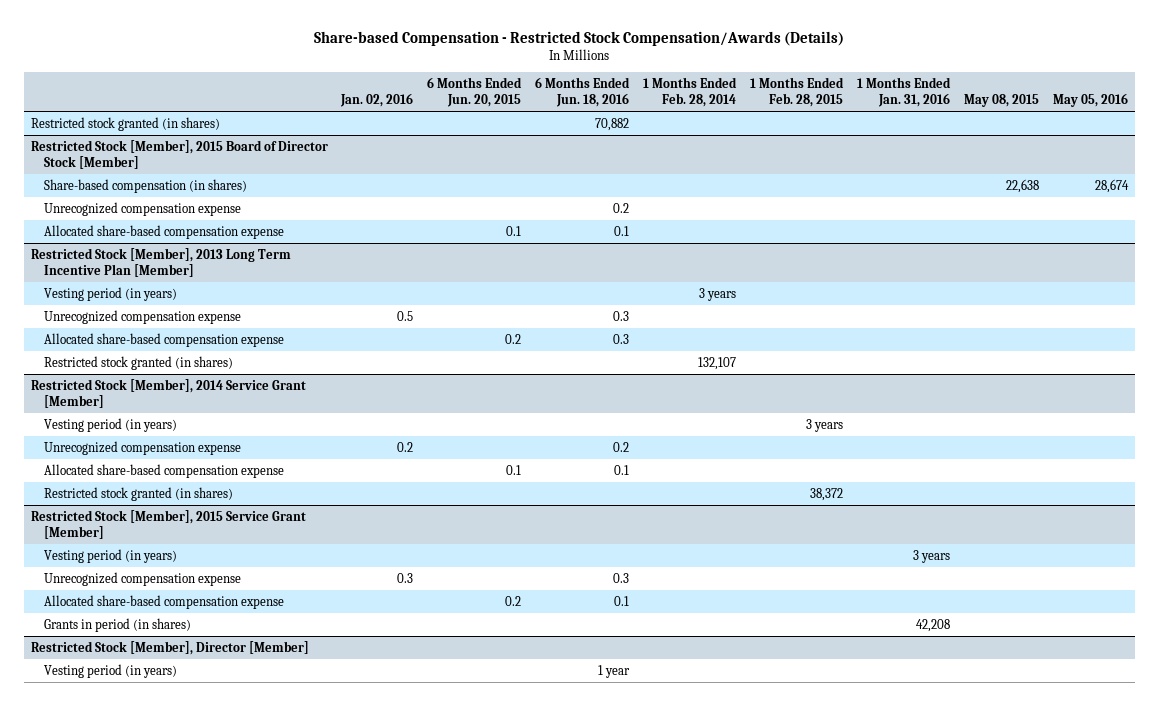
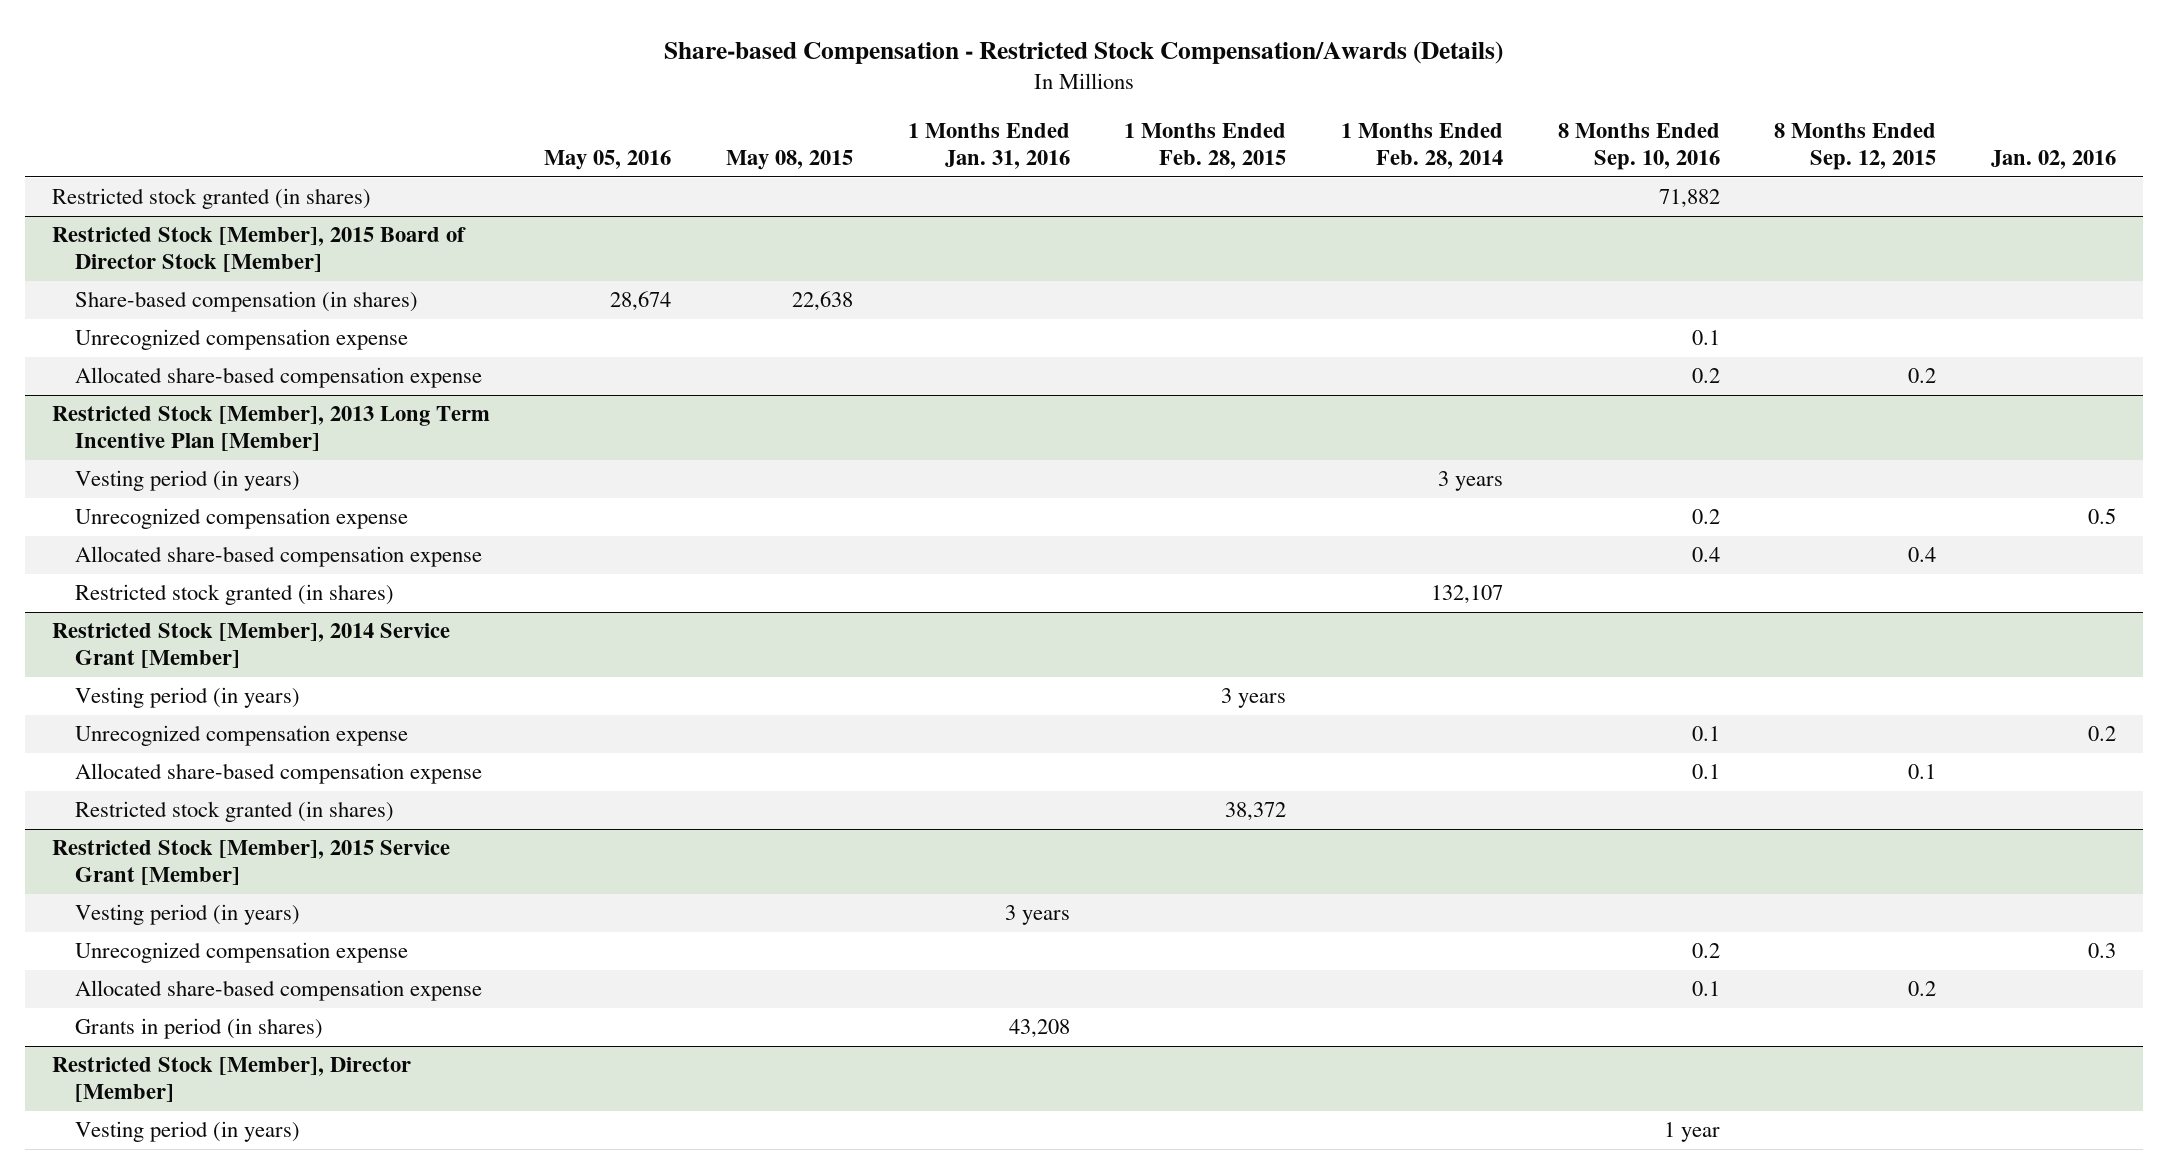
[427,77,523,108] 6 Months Ended Jun. 20, 2015 -> none
[535,77,631,108] 6 Months Ended Jun. 18, 2016 -> none
none -> [1557,123,1720,171] 8 Months Ended Sep. 10, 2016
none -> [1774,123,1937,171] 8 Months Ended Sep. 12, 2015
[916,618,951,632] 42,208 -> [1008,1019,1070,1039] 43,208

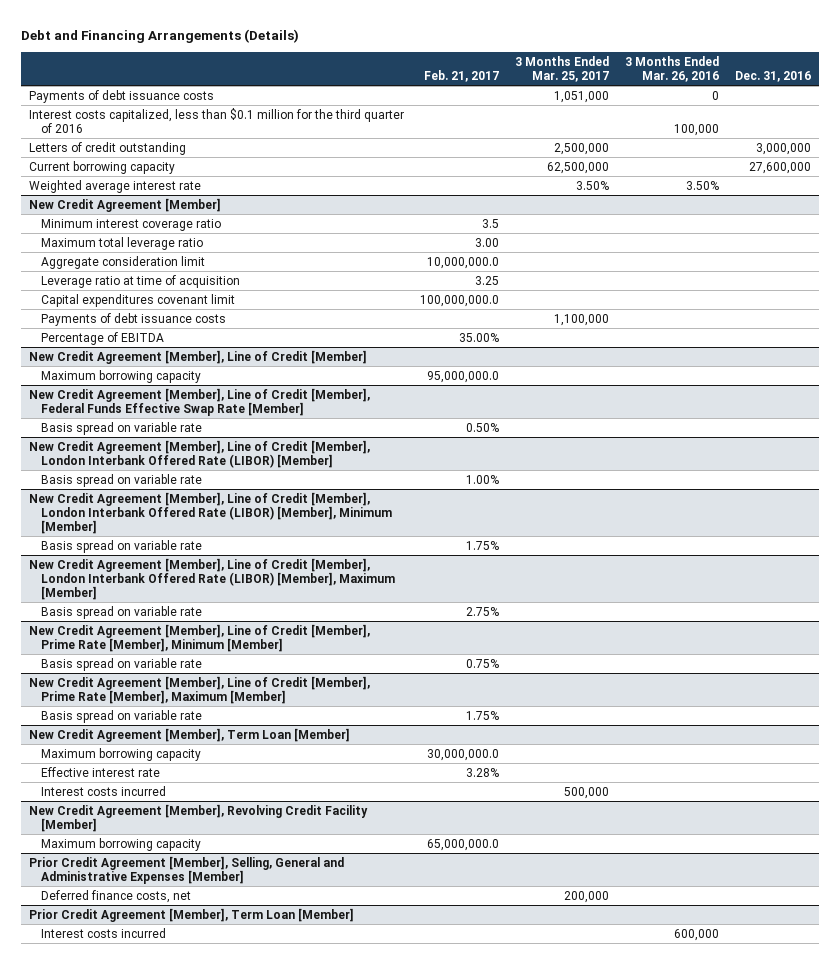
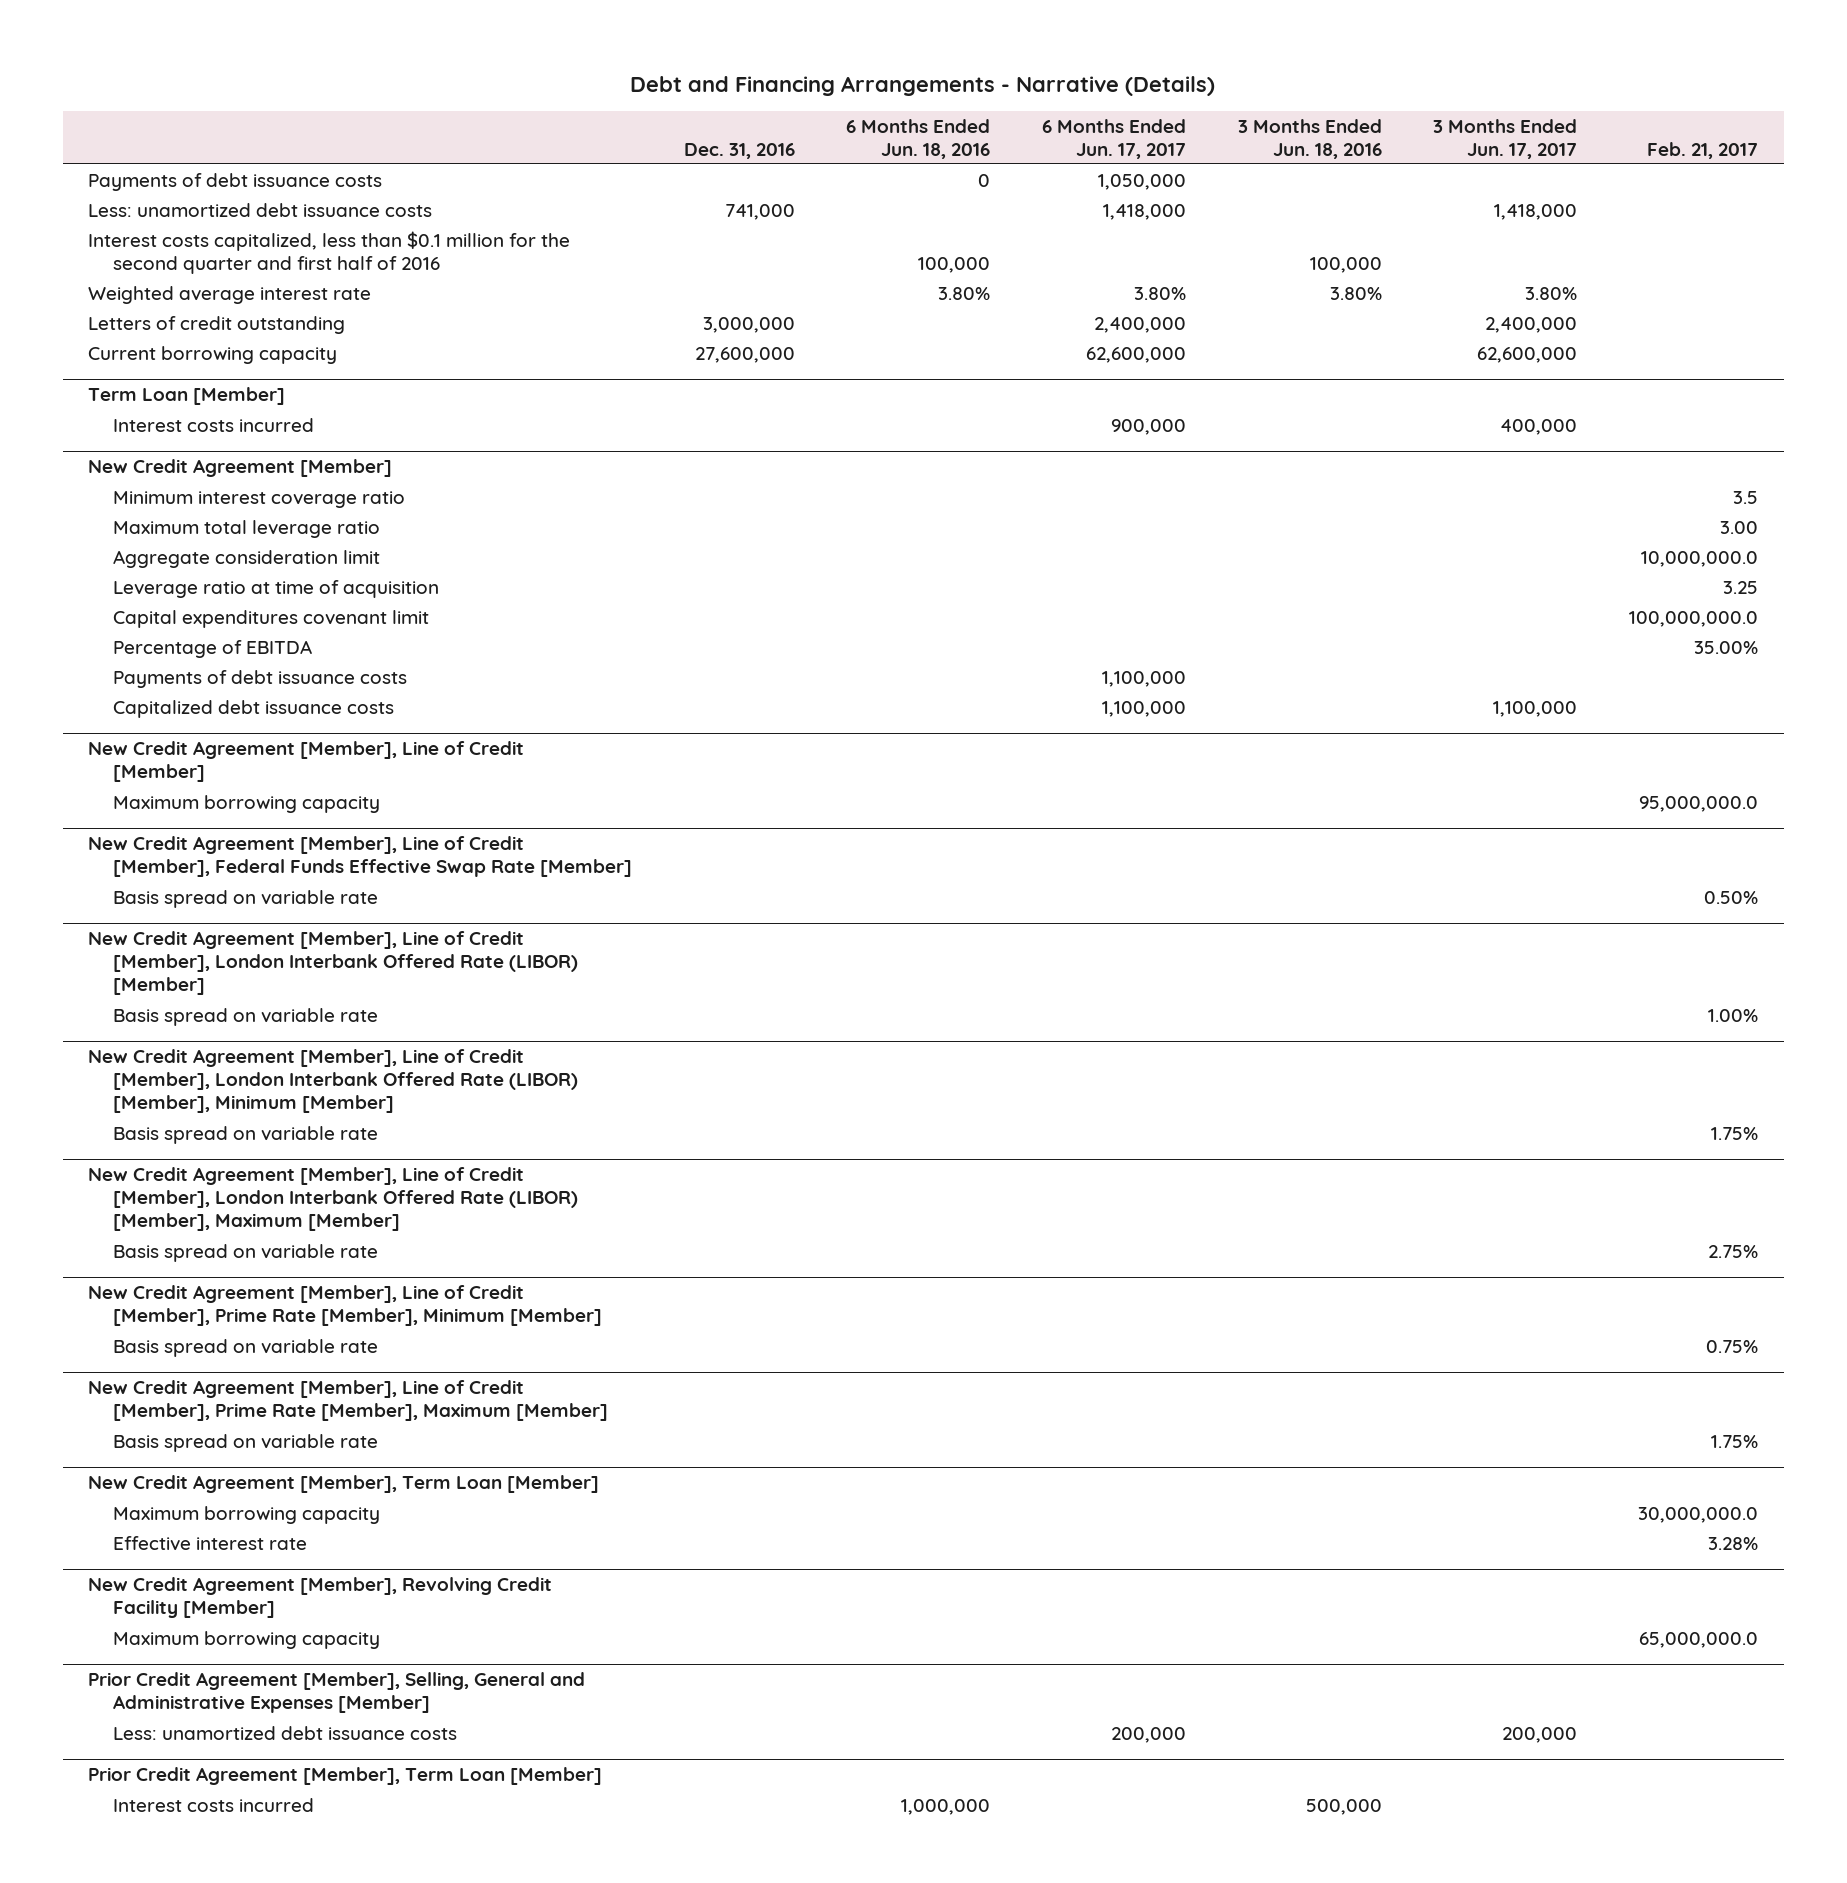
[21,28,300,43] Debt and Financing Arrangements (Details) -> [630,75,1216,96] Debt and Financing Arrangements - Narrative (Details)
[514,55,609,82] 3 Months Ended Mar. 25, 2017 -> none
[624,55,719,82] 3 Months Ended Mar. 26, 2016 -> none
none -> [846,118,991,159] 6 Months Ended Jun. 18, 2016
none -> [1042,118,1187,159] 6 Months Ended Jun. 17, 2017
none -> [1237,118,1382,159] 3 Months Ended Jun. 18, 2016
none -> [1433,118,1578,159] 3 Months Ended Jun. 17, 2017
none -> [88,202,433,217] Less: unamortized debt issuance costs
[29,107,405,133] Interest costs capitalized, less than $0.1 million for the third quarter of 2016 -> [88,230,571,274] Interest costs capitalized, less than $0.1 million for the second quarter and first half of 2016
[29,179,202,193] Weighted average interest rate -> [88,285,372,304] Weighted average interest rate
none -> [88,387,286,406] Term Loan [Member]
none -> [113,417,315,432] Interest costs incurred
[41,312,227,326] Payments of debt issuance costs -> [113,669,408,688] Payments of debt issuance costs
none -> [113,699,395,718] Capitalized debt issuance costs
[41,785,167,796] Interest costs incurred -> none
[41,889,192,903] Deferred finance costs, net -> [113,1725,458,1740] Less: unamortized debt issuance costs

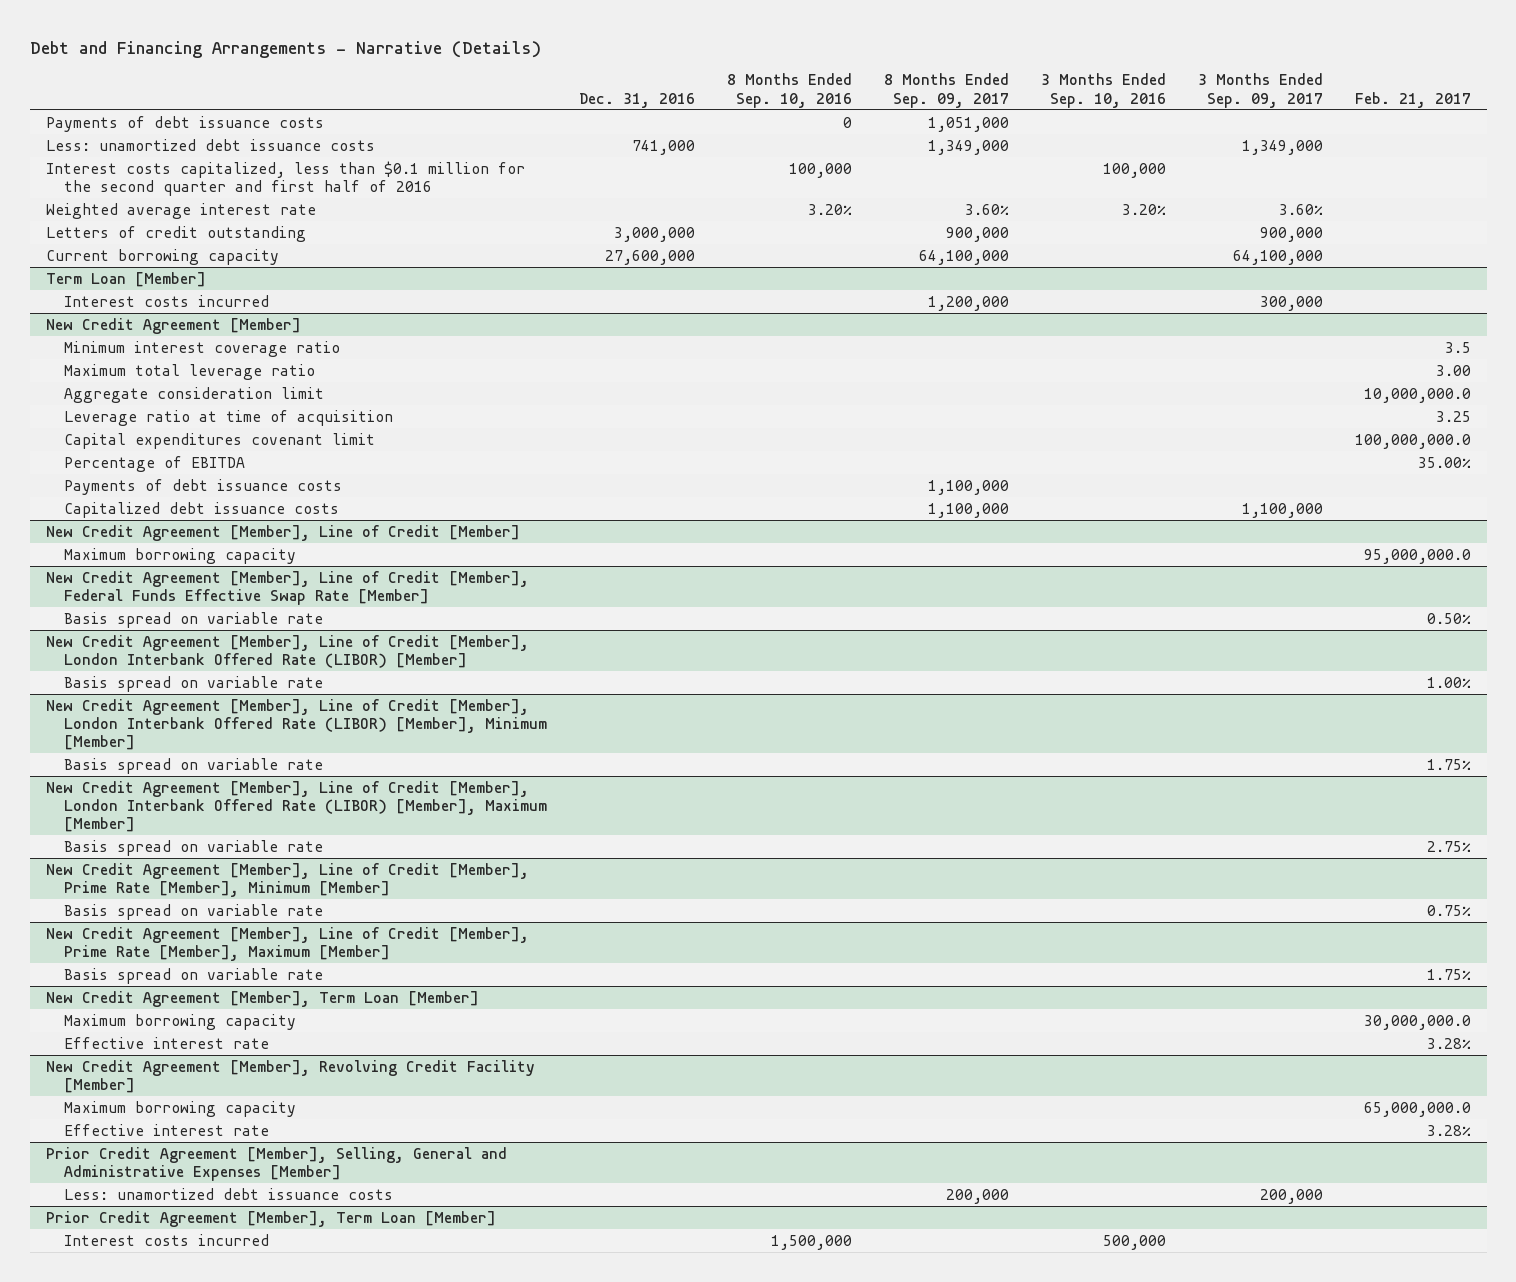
[846,118,991,159] 6 Months Ended Jun. 18, 2016 -> none
[1042,118,1187,159] 6 Months Ended Jun. 17, 2017 -> none
[1237,118,1382,159] 3 Months Ended Jun. 18, 2016 -> none
[1433,118,1578,159] 3 Months Ended Jun. 17, 2017 -> none
none -> [726,73,852,108] 8 Months Ended Sep. 10, 2016
none -> [883,73,1009,108] 8 Months Ended Sep. 09, 2017
none -> [1040,73,1166,108] 3 Months Ended Sep. 10, 2016
none -> [1197,73,1323,108] 3 Months Ended Sep. 09, 2017
none -> [63,1123,269,1136] Effective interest rate

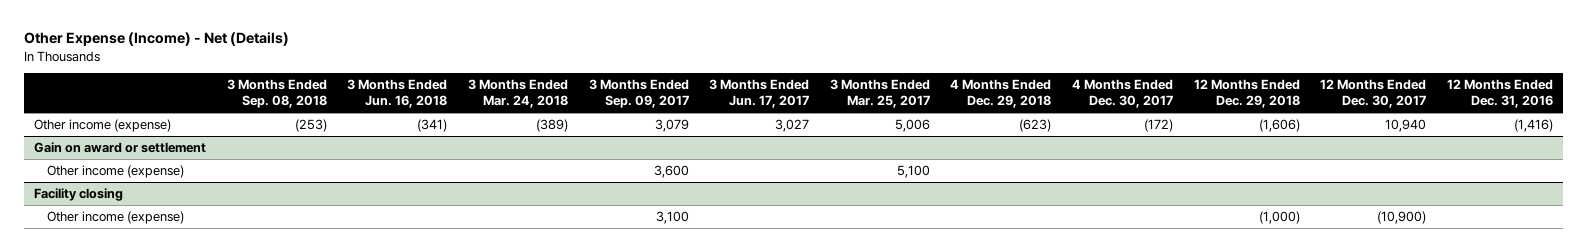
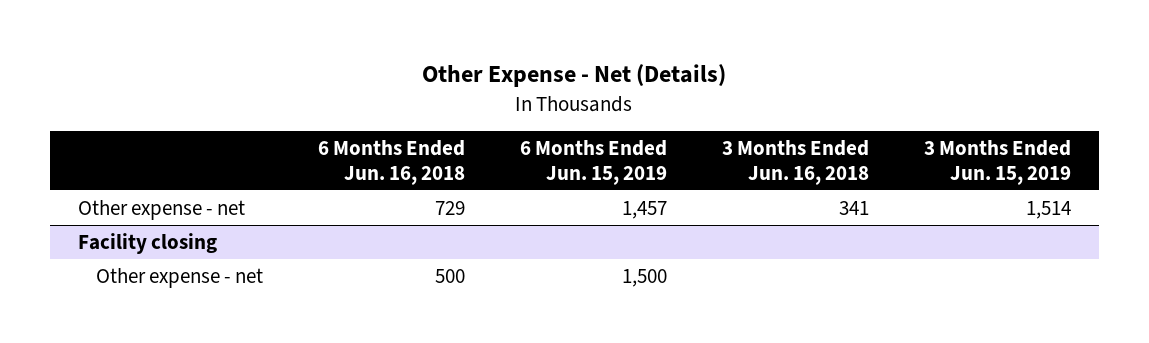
[23,32,289,47] Other Expense (Income) - Net (Details) -> [422,64,727,88] Other Expense - Net (Details)
[226,79,327,109] 3 Months Ended Sep. 08, 2018 -> none
[467,79,568,109] 3 Months Ended Mar. 24, 2018 -> none
[588,79,689,109] 3 Months Ended Sep. 09, 2017 -> none
[709,79,810,109] 3 Months Ended Jun. 17, 2017 -> none
[829,79,930,109] 3 Months Ended Mar. 25, 2017 -> none
[950,79,1052,109] 4 Months Ended Dec. 29, 2018 -> none
[1072,79,1174,109] 4 Months Ended Dec. 30, 2017 -> none
[1193,79,1300,109] 12 Months Ended Dec. 29, 2018 -> none
[1320,79,1427,109] 12 Months Ended Dec. 30, 2017 -> none
[1447,79,1554,109] 12 Months Ended Dec. 31, 2016 -> none
none -> [317,140,465,185] 6 Months Ended Jun. 16, 2018
none -> [519,140,667,185] 6 Months Ended Jun. 15, 2019
none -> [924,140,1072,185] 3 Months Ended Jun. 15, 2019
[33,141,206,153] Gain on award or settlement -> none
[47,164,185,178] Other income (expense) -> none
[33,118,171,132] Other income (expense) -> [77,199,245,220] Other expense - net
[417,118,448,132] (341) -> [838,200,869,215] 341
[47,210,185,224] Other income (expense) -> [95,267,263,288] Other expense - net

